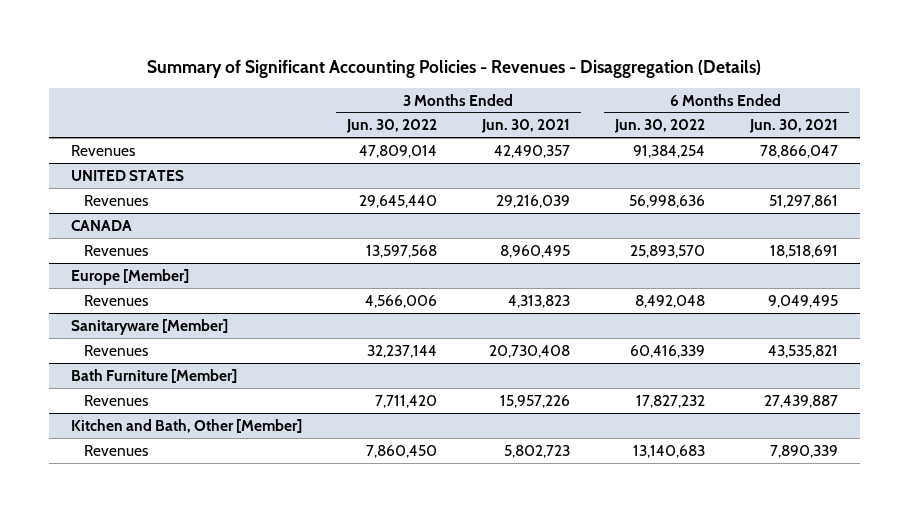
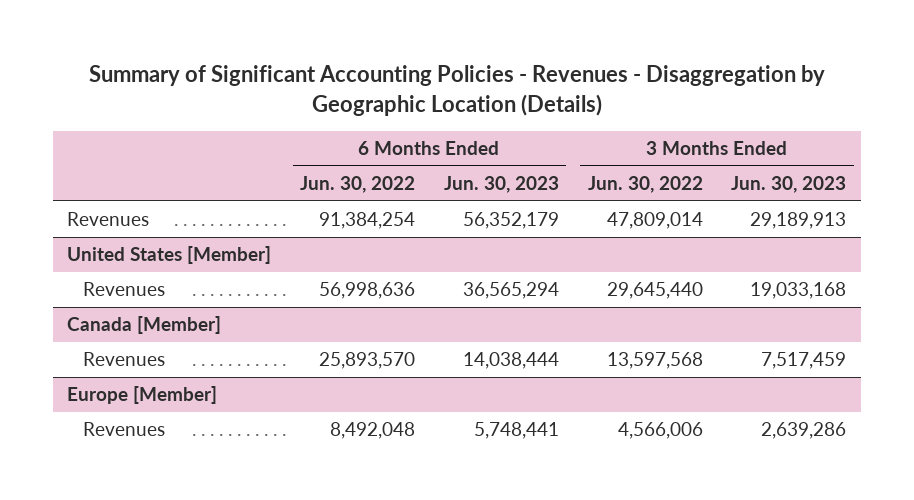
[147,59,762,78] Summary of Significant Accounting Policies - Revenues - Disaggregation (Details) -> [88,65,825,116] Summary of Significant Accounting Policies - Revenues - Disaggregation by Geographic Location (Details)
[480,119,570,134] Jun. 30, 2021 -> none
[748,119,838,134] Jun. 30, 2021 -> none
none -> [443,175,559,193] Jun. 30, 2023
none -> [731,175,847,193] Jun. 30, 2023
[71,169,185,181] UNITED STATES -> [67,246,272,265] United States [Member]
[71,219,133,231] CANADA -> [67,316,222,335] Canada [Member]
[71,318,229,335] Sanitaryware [Member] -> none
[84,344,149,356] Revenues -> none
[71,368,238,383] Bath Furniture [Member] -> none
[84,394,149,406] Revenues -> none
[71,418,303,433] Kitchen and Bath, Other [Member] -> none
[84,444,149,456] Revenues -> none

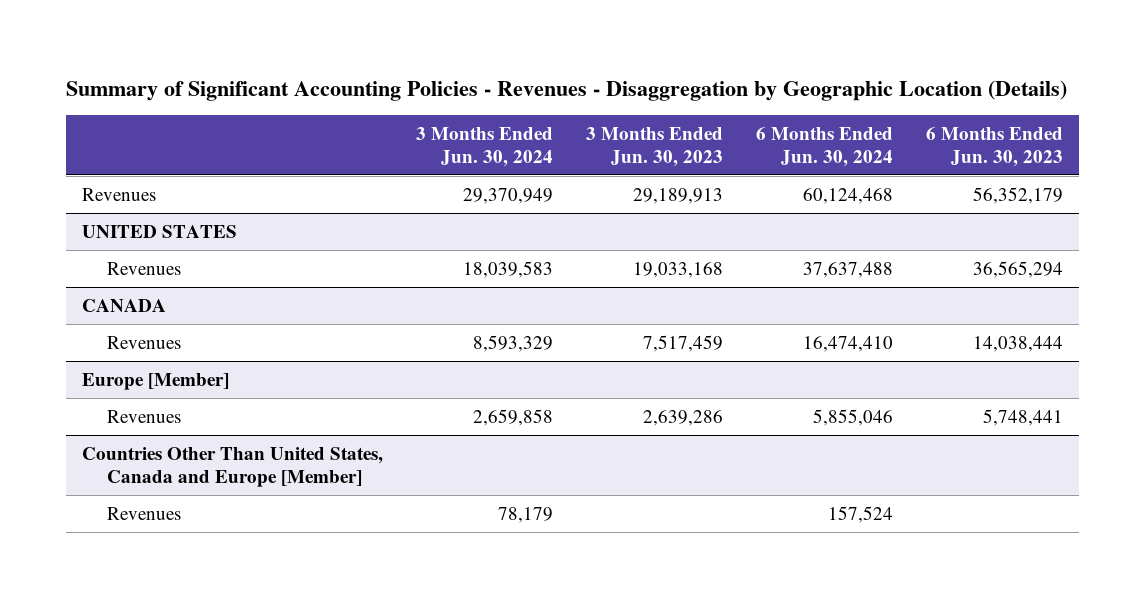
[299,175,415,193] Jun. 30, 2022 -> none
[587,175,703,193] Jun. 30, 2022 -> none
none -> [416,126,554,167] 3 Months Ended Jun. 30, 2024
none -> [756,126,894,167] 6 Months Ended Jun. 30, 2024
[67,246,272,265] United States [Member] -> [82,224,238,238] UNITED STATES
[67,316,222,335] Canada [Member] -> [82,298,167,312] CANADA
none -> [82,446,384,487] Countries Other Than United States, Canada and Europe [Member]
none -> [107,506,182,520] Revenues

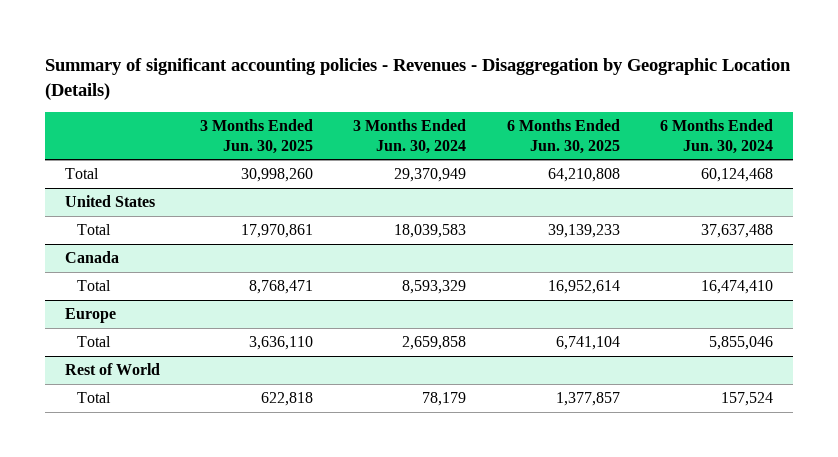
[65,79,1067,101] Summary of Significant Accounting Policies - Revenues - Disaggregation by Geographic Location (Details) -> [45,57,792,100] Summary of significant accounting policies - Revenues - Disaggregation by Geographic Location (Details)
[586,126,724,167] 3 Months Ended Jun. 30, 2023 -> none
[925,126,1063,167] 6 Months Ended Jun. 30, 2023 -> none
none -> [200,119,314,154] 3 Months Ended Jun. 30, 2025
none -> [506,119,620,154] 6 Months Ended Jun. 30, 2025
[82,187,157,201] Revenues -> [65,168,100,180] Total
[82,224,238,238] UNITED STATES -> [65,195,156,208] United States
[107,261,182,275] Revenues -> [77,224,112,236] Total
[82,298,167,312] CANADA -> [65,251,120,264] Canada
[107,335,182,349] Revenues -> [77,280,112,292] Total
[82,372,230,390] Europe [Member] -> [65,308,117,324] Europe
[107,409,182,423] Revenues -> [77,336,112,348] Total
[82,446,384,487] Countries Other Than United States, Canada and Europe [Member] -> [65,363,161,376] Rest of World
[107,506,182,520] Revenues -> [77,392,112,404] Total

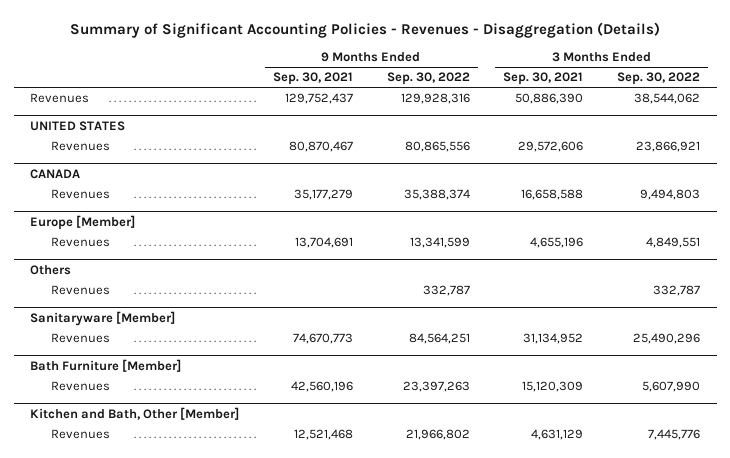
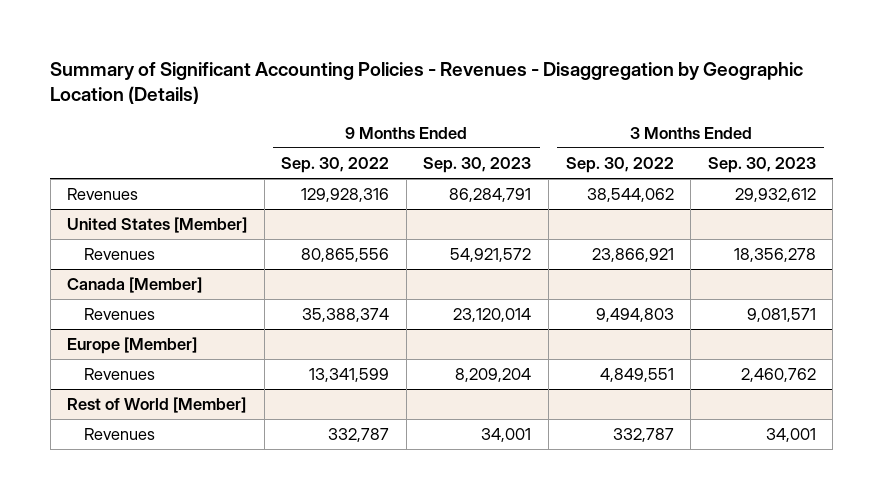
[70,21,661,38] Summary of Significant Accounting Policies - Revenues - Disaggregation (Details) -> [50,61,804,105] Summary of Significant Accounting Policies - Revenues - Disaggregation by Geographic Location (Details)
[272,72,353,86] Sep. 30, 2021 -> none
[503,72,584,86] Sep. 30, 2021 -> none
none -> [423,156,532,173] Sep. 30, 2023
none -> [707,156,816,173] Sep. 30, 2023
[30,121,126,132] UNITED STATES -> [67,217,248,234] United States [Member]
[30,169,81,180] CANADA -> [67,277,203,294] Canada [Member]
[30,265,72,276] Others -> [67,397,247,414] Rest of World [Member]
[30,311,176,327] Sanitaryware [Member] -> none
[50,333,110,344] Revenues -> none
[30,359,182,373] Bath Furniture [Member] -> none
[50,381,110,392] Revenues -> none
[30,407,240,421] Kitchen and Bath, Other [Member] -> none
[50,429,110,440] Revenues -> none

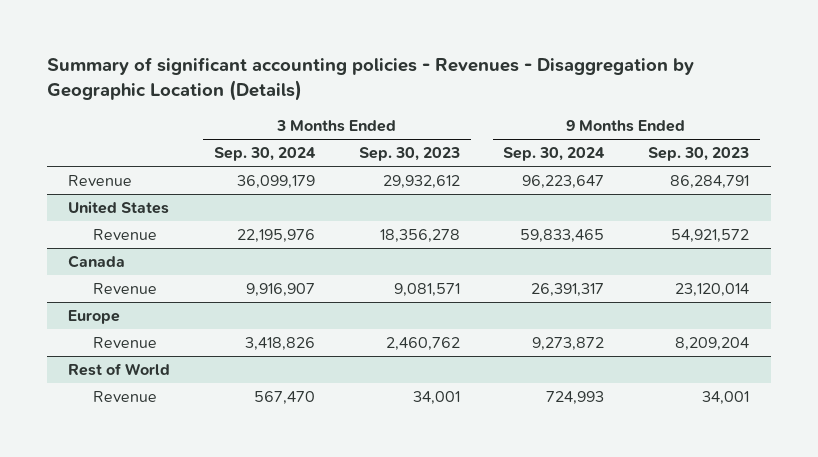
[50,61,804,105] Summary of Significant Accounting Policies - Revenues - Disaggregation by Geographic Location (Details) -> [46,57,694,102] Summary of significant accounting policies - Revenues - Disaggregation by Geographic Location (Details)
[281,156,390,173] Sep. 30, 2022 -> none
[565,156,674,173] Sep. 30, 2022 -> none
none -> [214,146,317,161] Sep. 30, 2024
none -> [503,146,606,161] Sep. 30, 2024
[67,188,139,201] Revenues -> [68,174,133,186] Revenue
[67,217,248,234] United States [Member] -> [68,200,170,214] United States
[83,248,155,261] Revenues -> [92,228,157,240] Revenue
[67,277,203,294] Canada [Member] -> [68,254,126,268] Canada
[83,308,155,321] Revenues -> [92,282,157,294] Revenue
[67,337,198,355] Europe [Member] -> [68,309,121,324] Europe
[83,368,155,381] Revenues -> [92,336,157,348] Revenue
[67,397,247,414] Rest of World [Member] -> [68,362,171,376] Rest of World
[83,428,155,441] Revenues -> [92,390,157,402] Revenue

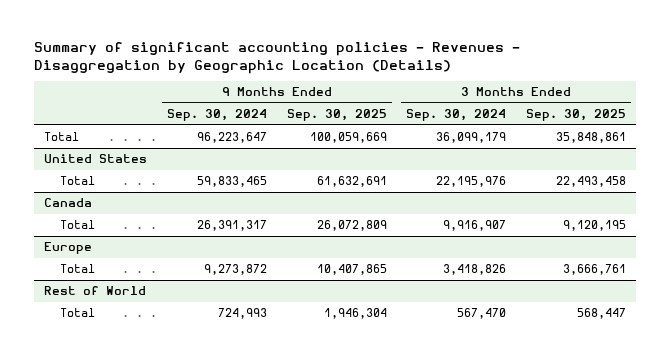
[358,146,460,161] Sep. 30, 2023 -> none
[648,146,750,161] Sep. 30, 2023 -> none
none -> [286,109,387,122] Sep. 30, 2025
none -> [526,109,627,122] Sep. 30, 2025
[68,174,133,186] Revenue -> [43,132,79,142] Total
[92,228,157,240] Revenue -> [59,176,95,186] Total
[92,282,157,294] Revenue -> [59,220,95,230] Total
[92,336,157,348] Revenue -> [59,264,95,274] Total
[92,390,157,402] Revenue -> [59,308,95,318] Total

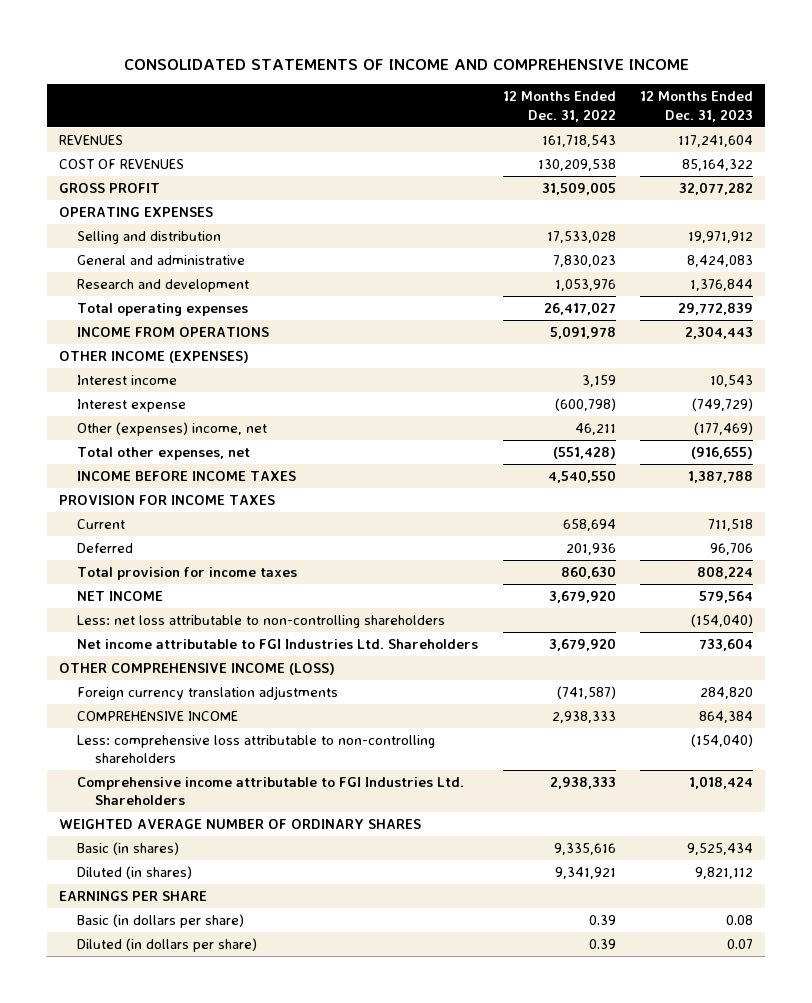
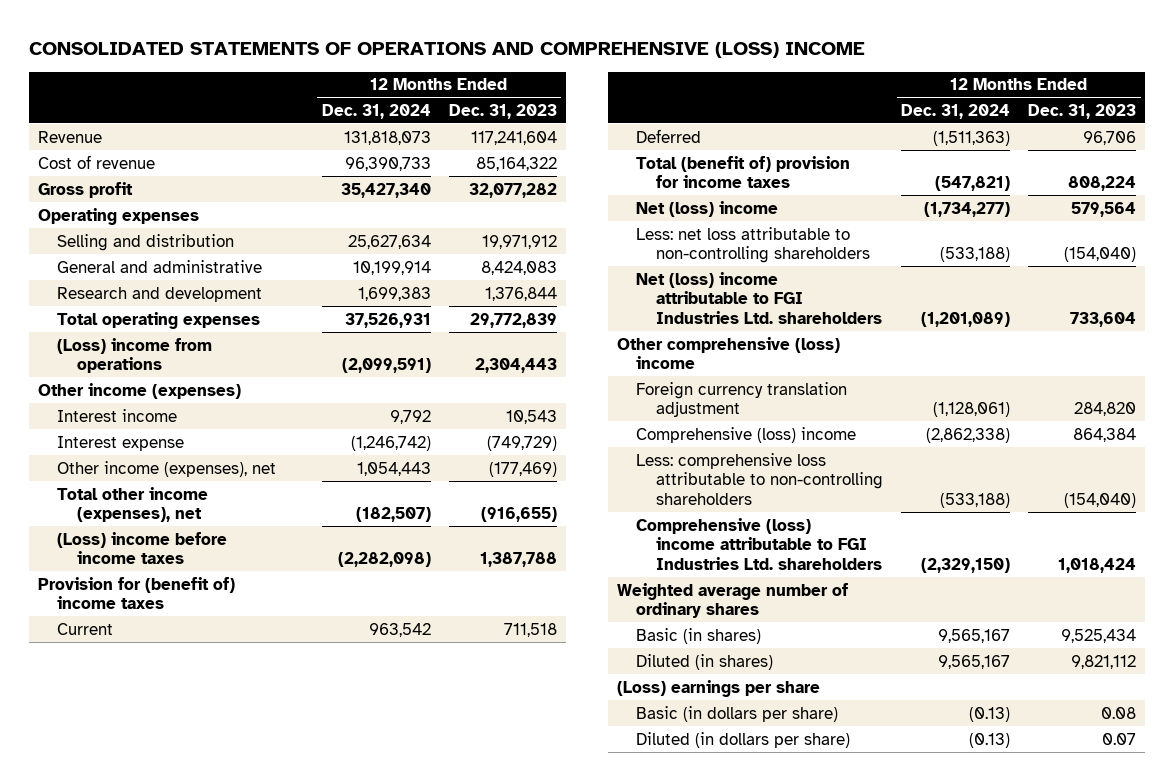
[124,58,690,70] CONSOLIDATED STATEMENTS OF INCOME AND COMPREHENSIVE INCOME -> [28,41,865,58] CONSOLIDATED STATEMENTS OF OPERATIONS AND COMPREHENSIVE (LOSS) INCOME
[502,91,616,122] 12 Months Ended Dec. 31, 2022 -> none
none -> [321,103,431,119] Dec. 31, 2024
[59,134,124,145] REVENUES -> [37,130,102,143] Revenue
[59,158,185,169] COST OF REVENUES -> [37,154,155,169] Cost of revenue
[59,182,161,193] GROSS PROFIT -> [37,181,133,198] Gross profit
[59,206,214,217] OPERATING EXPENSES -> [37,207,199,225] Operating expenses
[77,326,270,337] INCOME FROM OPERATIONS -> [57,337,213,374] (Loss) income from operations
[59,350,250,363] OTHER INCOME (EXPENSES) -> [37,382,241,399] Other income (expenses)
[77,421,268,436] Other (expenses) income, net -> [57,460,277,477] Other income (expenses), net
[77,446,251,460] Total other expenses, net -> [57,486,209,523] Total other income (expenses), net
[77,470,297,481] INCOME BEFORE INCOME TAXES -> [57,531,228,565] (Loss) income before income taxes
[59,494,276,505] PROVISION FOR INCOME TAXES -> [37,576,235,610] Provision for (benefit of) income taxes
[77,566,298,580] Total provision for income taxes -> [636,155,851,189] Total (benefit of) provision for income taxes
[77,590,164,601] NET INCOME -> [636,200,779,217] Net (loss) income
[77,638,479,649] Net income attributable to FGI Industries Ltd. Shareholders -> [636,271,883,324] Net (loss) income attributable to FGI Industries Ltd. shareholders
[59,662,336,675] OTHER COMPREHENSIVE INCOME (LOSS) -> [616,336,840,370] Other comprehensive (loss) income
[77,685,339,700] Foreign currency translation adjustments -> [636,381,848,418] Foreign currency translation adjustment
[77,710,239,721] COMPREHENSIVE INCOME -> [636,426,857,443] Comprehensive (loss) income
[77,776,465,806] Comprehensive income attributable to FGI Industries Ltd. Shareholders -> [636,517,883,570] Comprehensive (loss) income attributable to FGI Industries Ltd. shareholders
[59,818,422,829] WEIGHTED AVERAGE NUMBER OF ORDINARY SHARES -> [616,582,848,619] Weighted average number of ordinary shares
[59,890,208,901] EARNINGS PER SHARE -> [616,679,820,697] (Loss) earnings per share

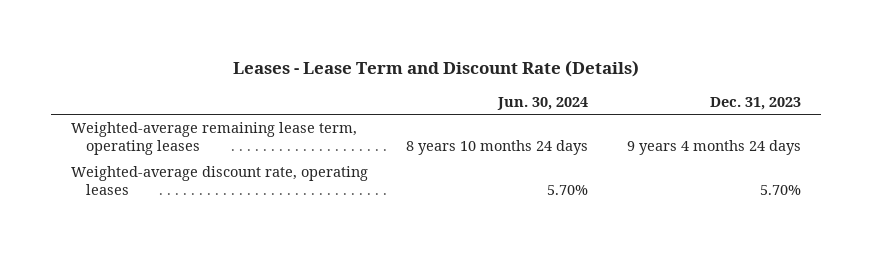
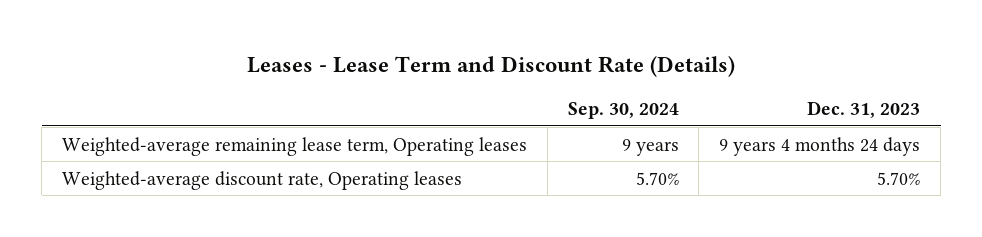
[497,96,589,110] Jun. 30, 2024 -> none
none -> [567,101,679,119] Sep. 30, 2024
[70,122,357,156] Weighted-average remaining lease term, operating leases -> [62,136,528,156] Weighted-average remaining lease term, Operating leases
[70,166,368,196] Weighted-average discount rate, operating leases -> [62,170,463,190] Weighted-average discount rate, Operating leases

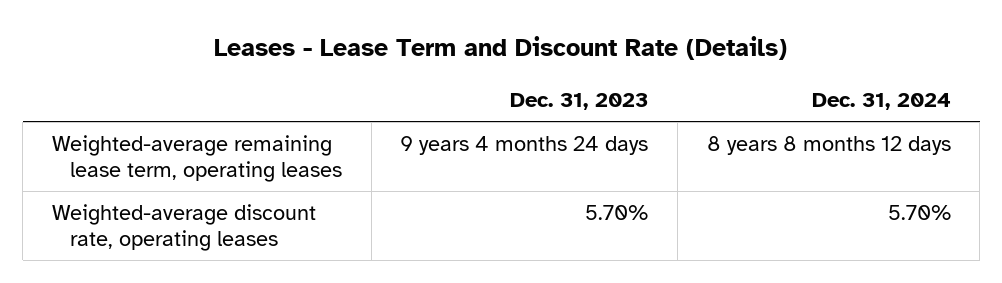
[567,101,679,119] Sep. 30, 2024 -> none
none -> [811,93,951,111] Dec. 31, 2024
[62,136,528,156] Weighted-average remaining lease term, Operating leases -> [51,134,343,183] Weighted-average remaining lease term, operating leases
[62,170,463,190] Weighted-average discount rate, Operating leases -> [51,203,316,252] Weighted-average discount rate, operating leases

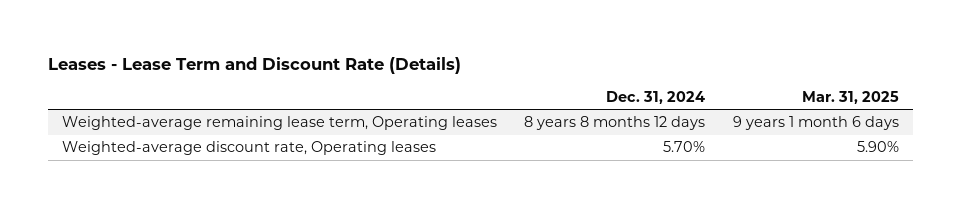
[510,93,649,111] Dec. 31, 2023 -> none
none -> [801,91,899,105] Mar. 31, 2025
[51,134,343,183] Weighted-average remaining lease term, operating leases -> [61,116,497,131] Weighted-average remaining lease term, Operating leases
[51,203,316,252] Weighted-average discount rate, operating leases -> [61,141,436,156] Weighted-average discount rate, Operating leases

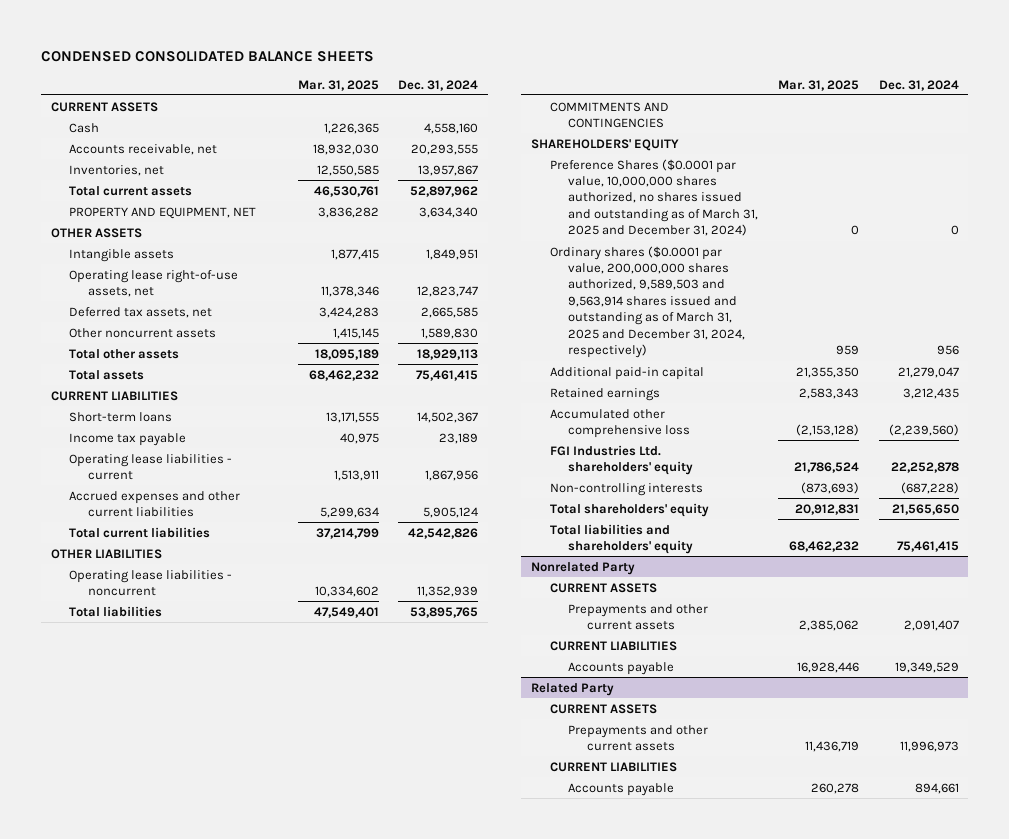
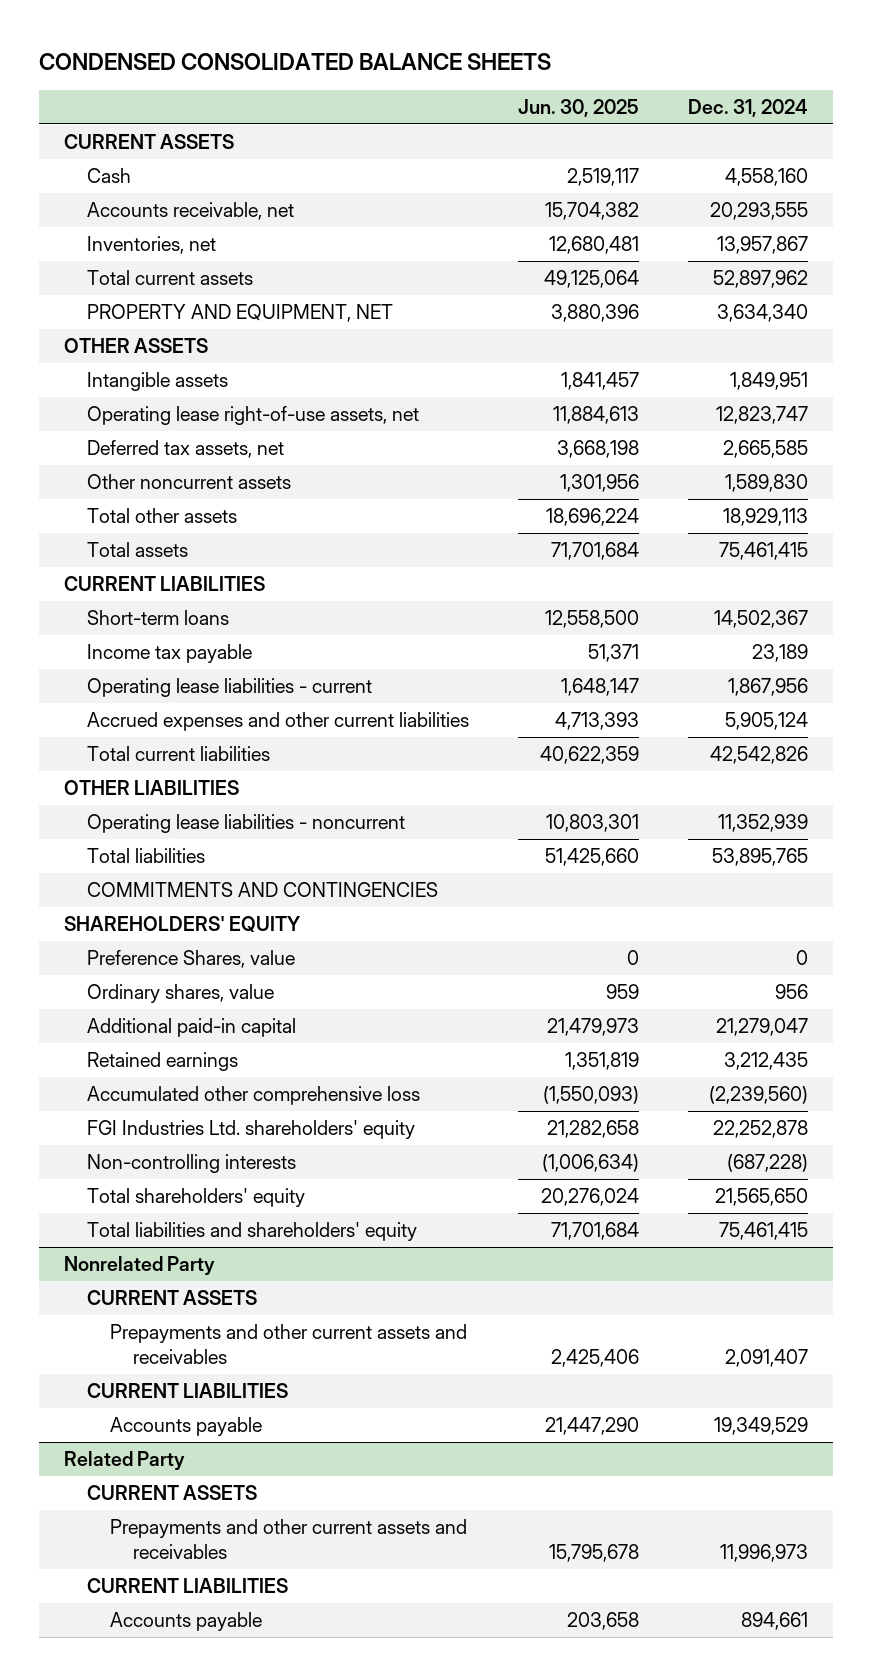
[297,79,379,91] Mar. 31, 2025 -> none
none -> [518,98,640,117] Jun. 30, 2025
[549,158,759,237] Preference Shares ($0.0001 par value, 10,000,000 shares authorized, no shares issued and outstanding as of March 31, 2025 and December 31, 2024) -> [87,950,296,969] Preference Shares, value
[549,245,746,359] Ordinary shares ($0.0001 par value, 200,000,000 shares authorized, 9,589,503 and 9,563,914 shares issued and outstanding as of March 31, 2025 and December 31, 2024, respectively) -> [87,984,275,1004] Ordinary shares, value
[568,603,709,631] Prepayments and other current assets -> [110,1324,468,1365] Prepayments and other current assets and receivables
[568,724,709,752] Prepayments and other current assets -> [110,1519,468,1560] Prepayments and other current assets and receivables

